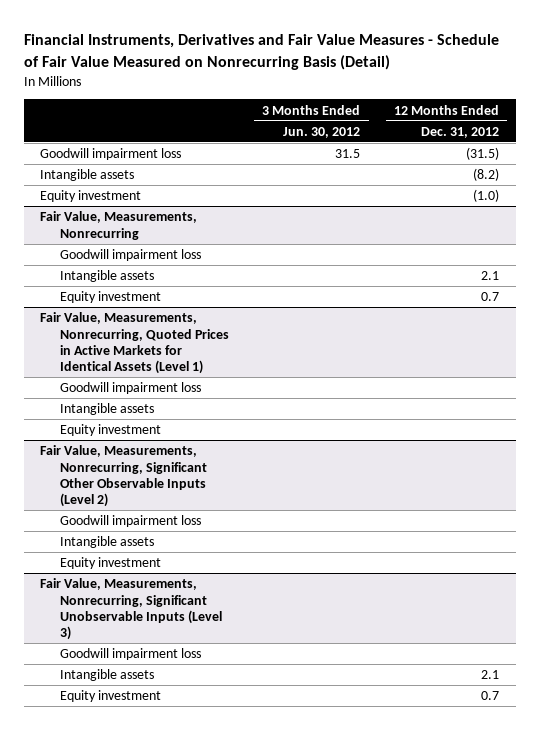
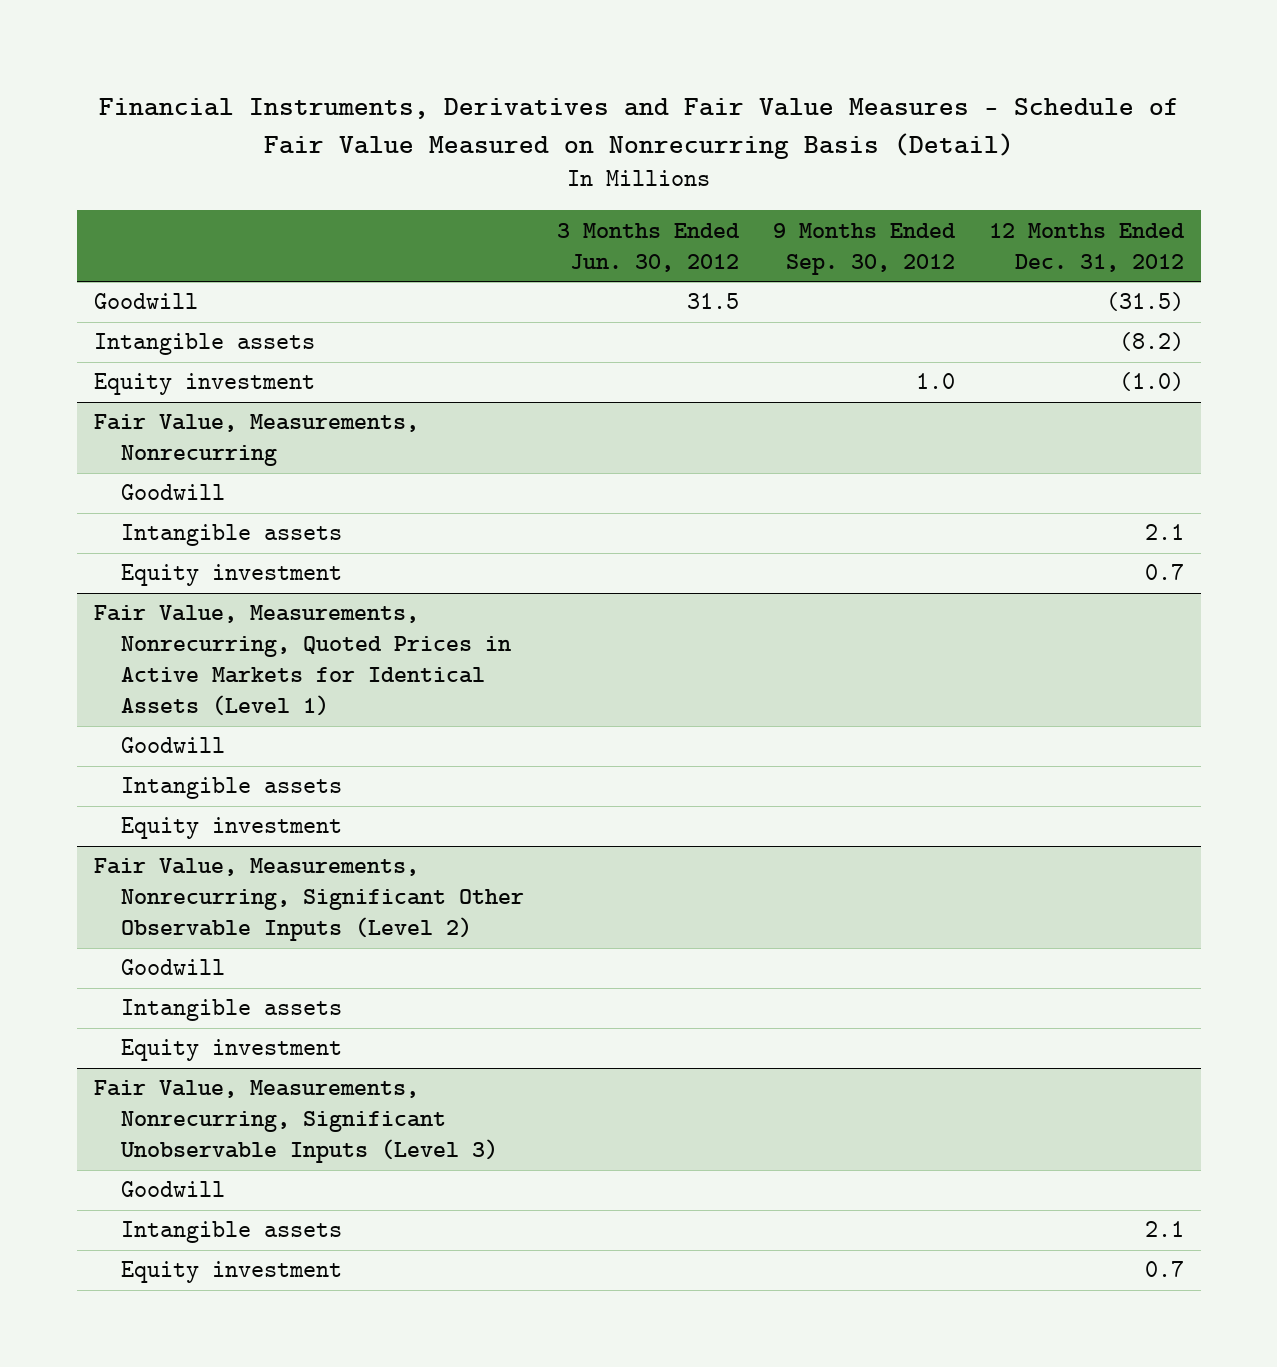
none -> [773,222,957,275] 9 Months Ended Sep. 30, 2012
[40,148,182,161] Goodwill impairment loss -> [93,293,198,310] Goodwill
[59,249,201,262] Goodwill impairment loss -> none
none -> [120,484,225,501] Goodwill
[59,382,201,395] Goodwill impairment loss -> none
none -> [120,737,225,754] Goodwill
[59,515,201,528] Goodwill impairment loss -> none
none -> [120,959,225,976] Goodwill
[59,648,201,661] Goodwill impairment loss -> none
none -> [120,1181,225,1198] Goodwill

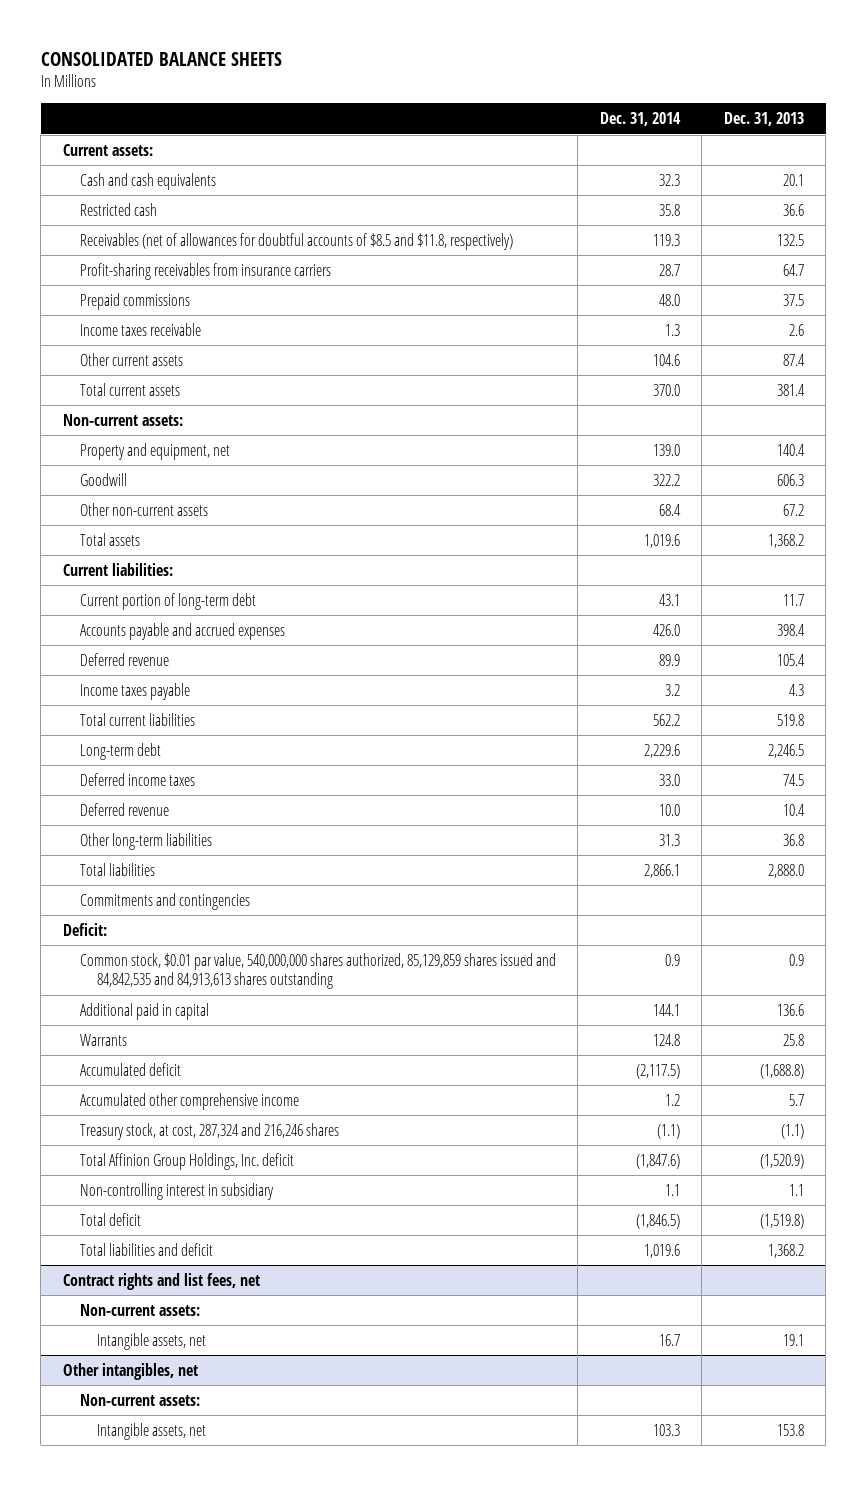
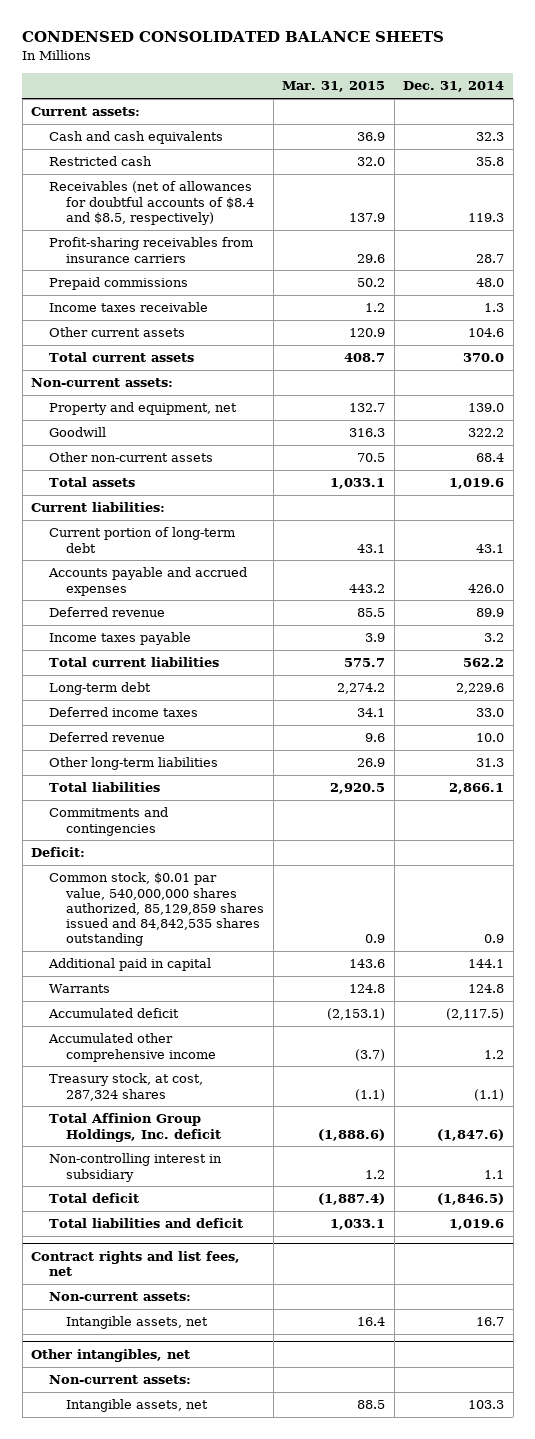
[40,51,282,66] CONSOLIDATED BALANCE SHEETS -> [22,31,445,43] CONDENSED CONSOLIDATED BALANCE SHEETS
[723,112,804,127] Dec. 31, 2013 -> none
none -> [282,81,386,93] Mar. 31, 2015
[80,232,514,250] Receivables (net of allowances for doubtful accounts of $8.5 and $11.8, respectively) -> [48,181,255,225] Receivables (net of allowances for doubtful accounts of $8.4 and $8.5, respectively)
[80,952,557,990] Common stock, $0.01 par value, 540,000,000 shares authorized, 85,129,859 shares issued and 84,842,535 and 84,913,613 shares outstanding -> [48,872,265,947] Common stock, $0.01 par value, 540,000,000 shares authorized, 85,129,859 shares issued and 84,842,535 shares outstanding
[80,1122,340,1140] Treasury stock, at cost, 287,324 and 216,246 shares -> [48,1073,203,1101] Treasury stock, at cost, 287,324 shares

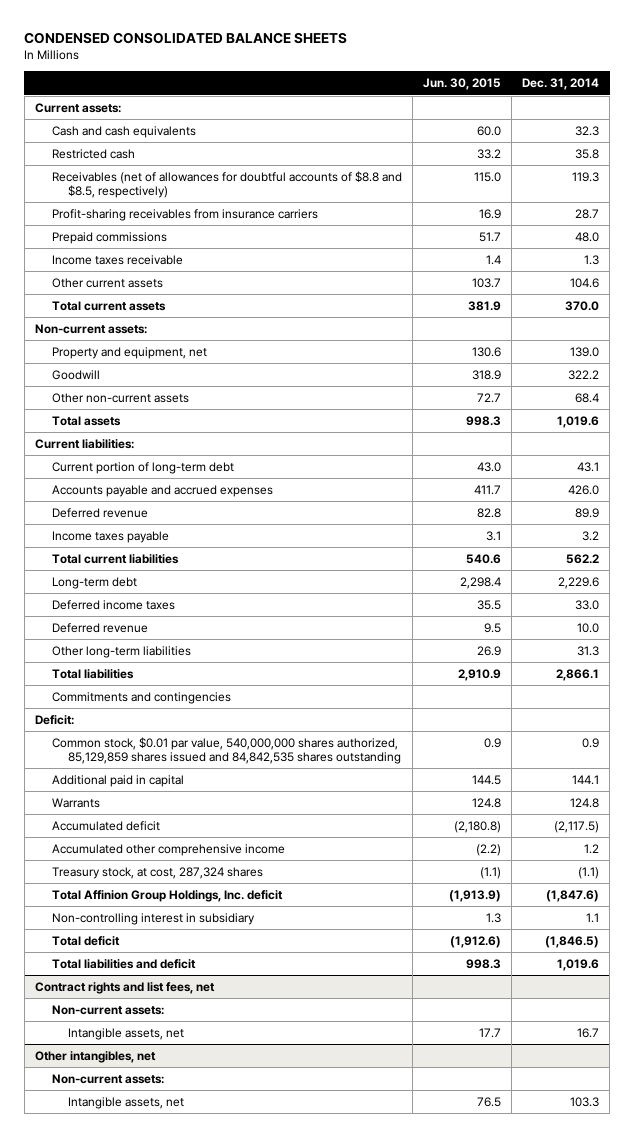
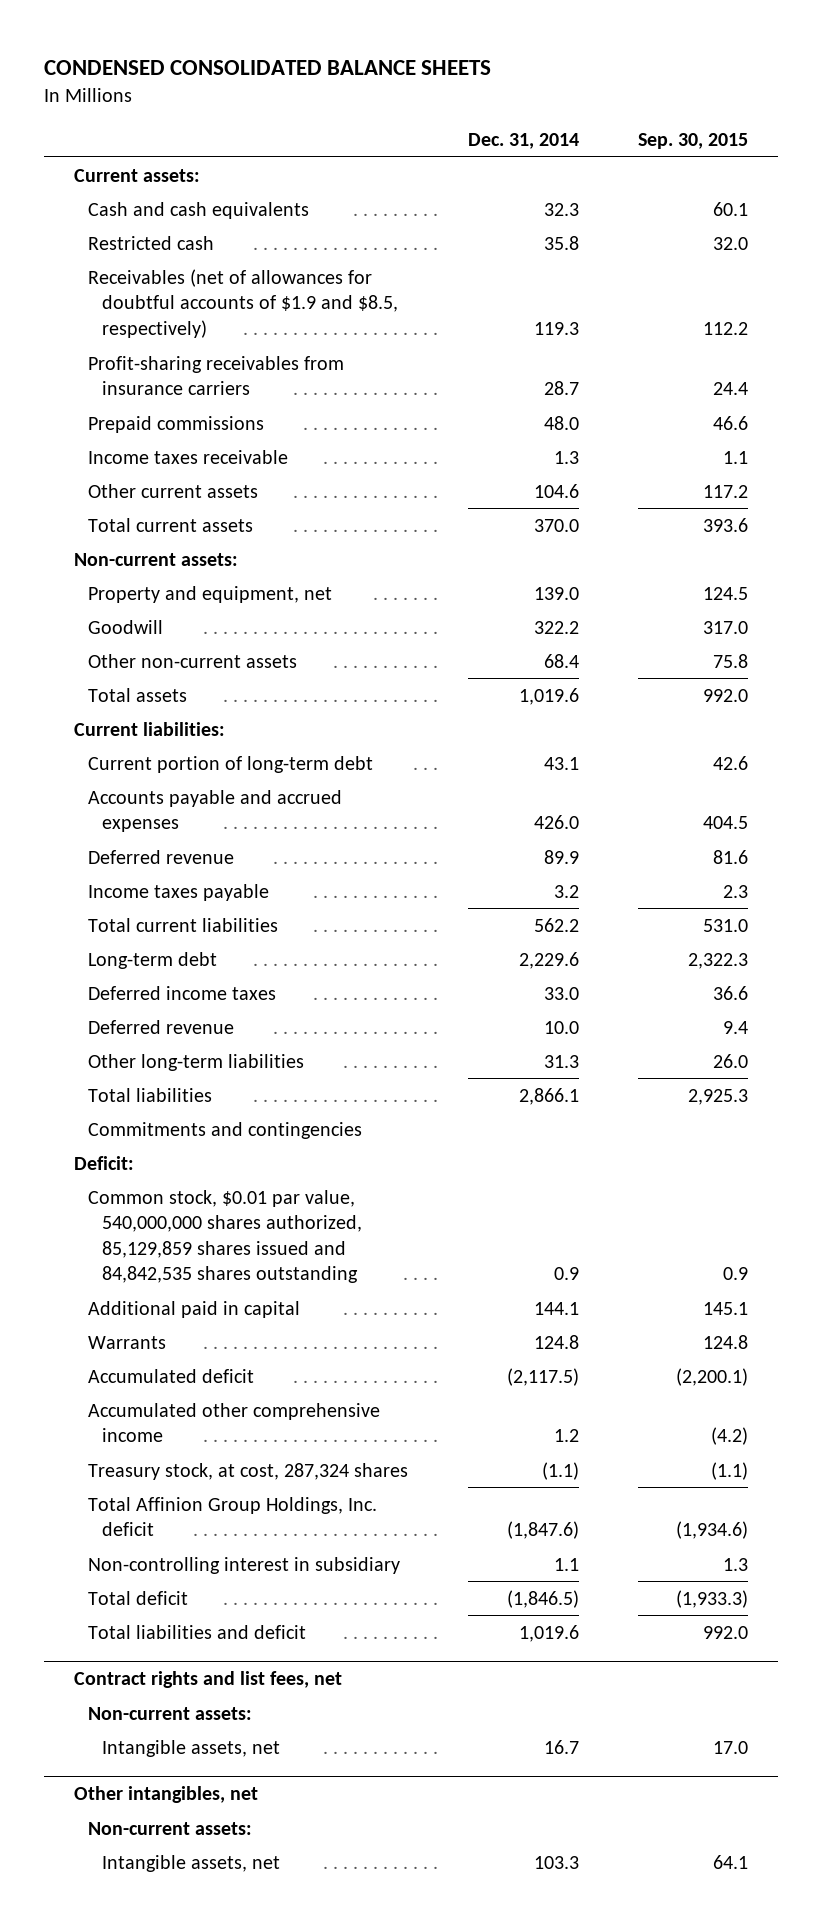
[422,78,501,91] Jun. 30, 2015 -> none
none -> [637,132,748,149] Sep. 30, 2015
[51,170,402,199] Receivables (net of allowances for doubtful accounts of $8.8 and $8.5, respectively) -> [88,268,399,338] Receivables (net of allowances for doubtful accounts of $1.9 and $8.5, respectively)

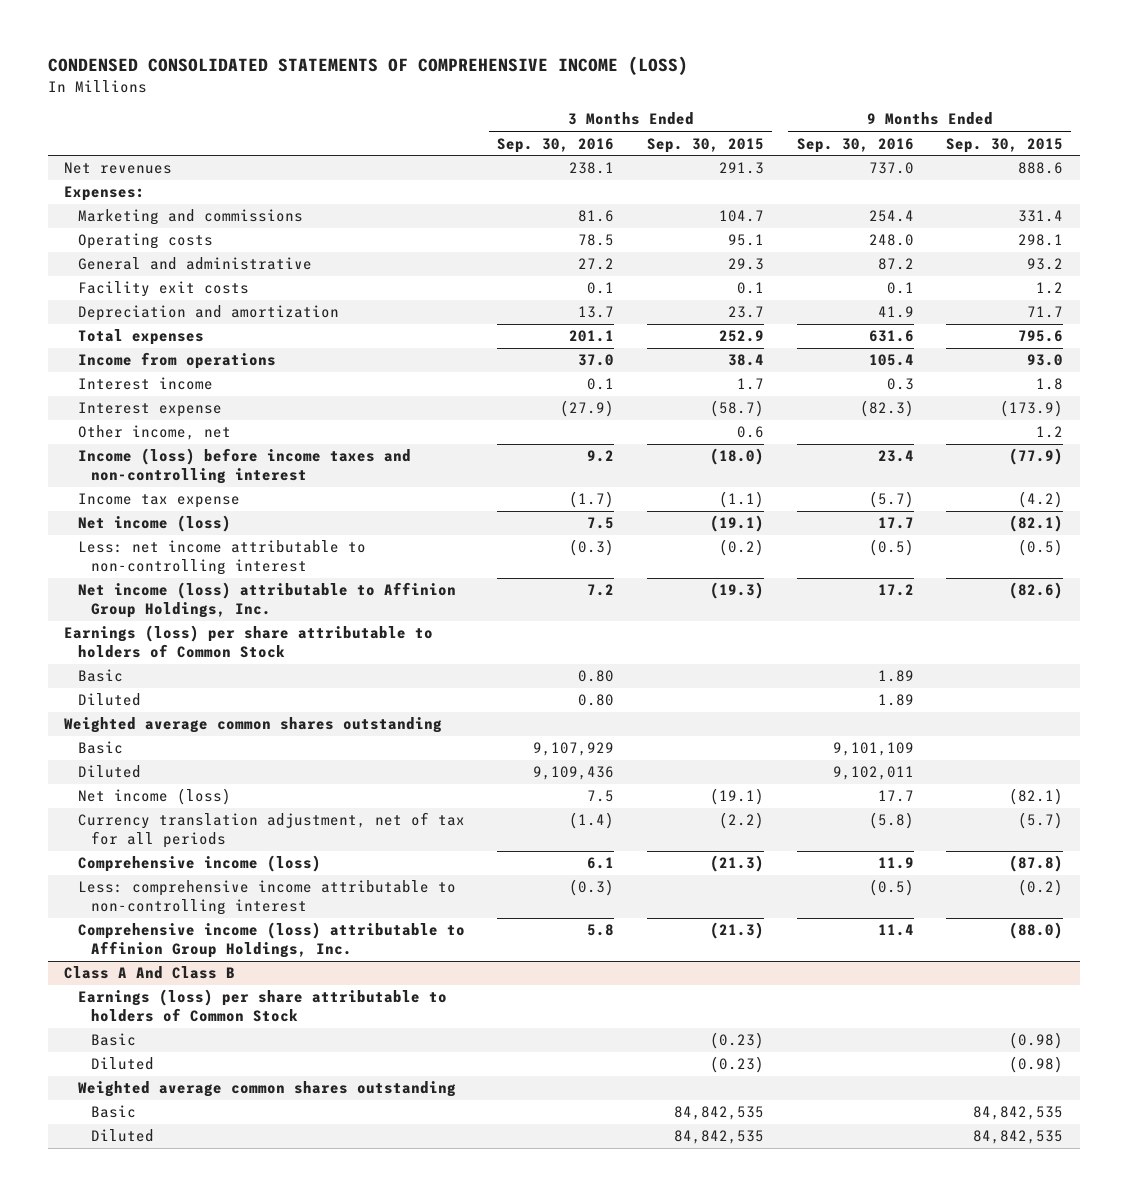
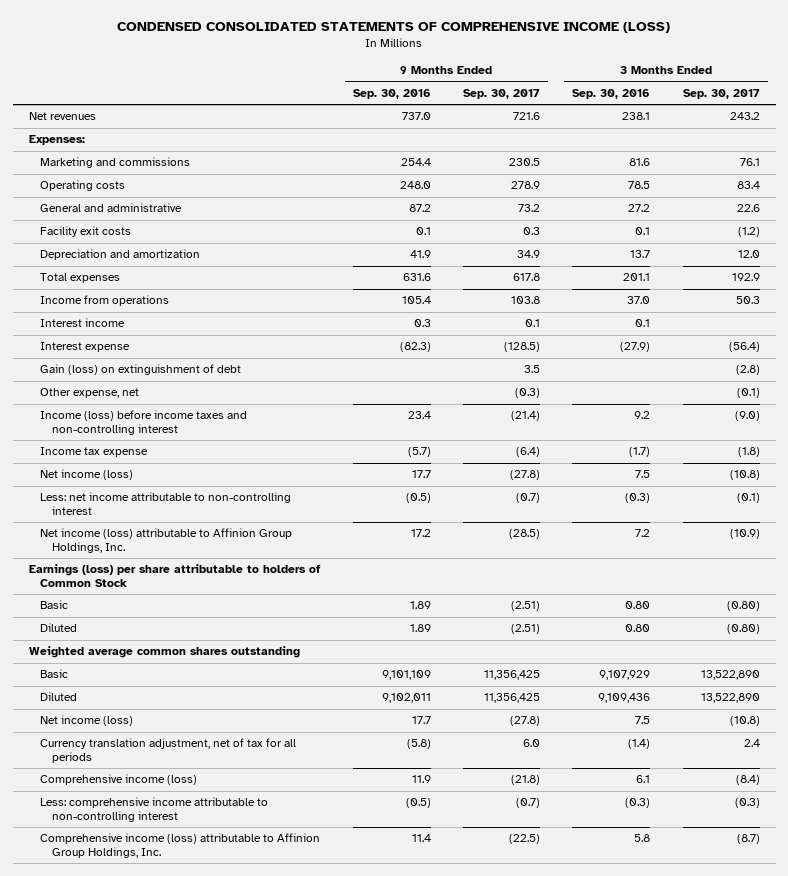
[646,137,764,153] Sep. 30, 2015 -> none
[946,137,1064,153] Sep. 30, 2015 -> none
none -> [463,88,541,99] Sep. 30, 2017
none -> [682,88,760,99] Sep. 30, 2017
none -> [40,364,242,376] Gain (loss) on extinguishment of debt
[77,425,231,441] Other income, net -> [40,388,140,399] Other expense, net
[64,966,236,980] Class A And Class B -> none
[77,989,447,1023] Earnings (loss) per share attributable to holders of Common Stock -> none
[90,1033,136,1047] Basic -> none
[90,1057,154,1071] Diluted -> none
[77,1081,456,1098] Weighted average common shares outstanding -> none
[90,1105,136,1119] Basic -> none
[90,1129,154,1143] Diluted -> none

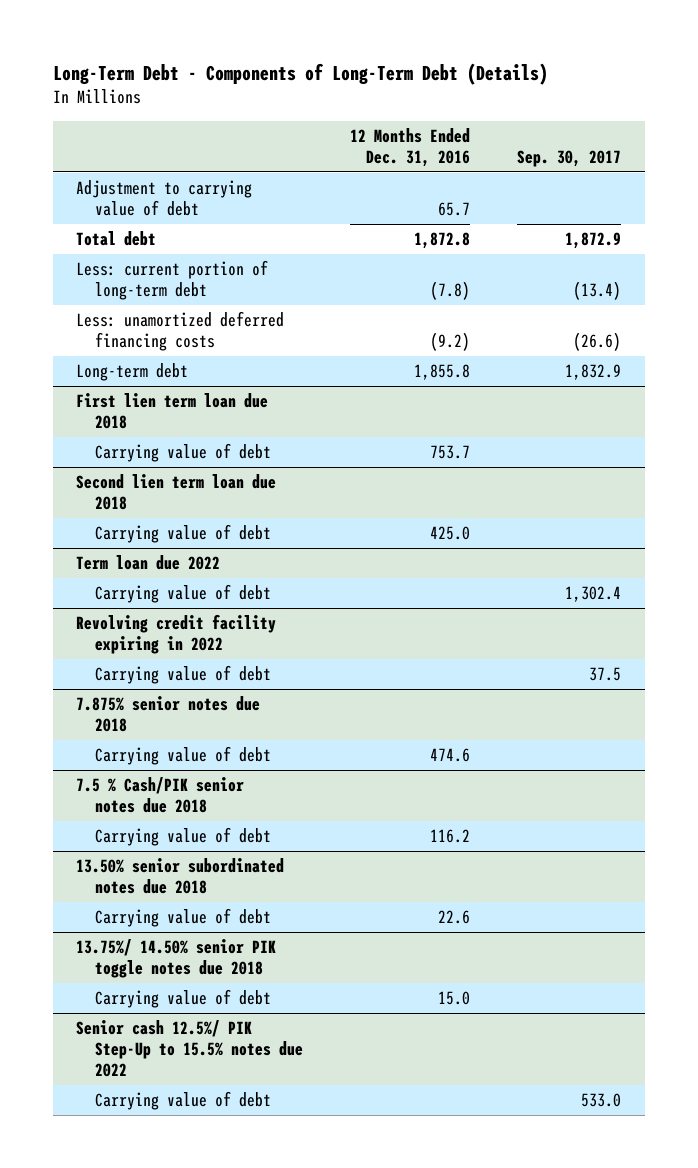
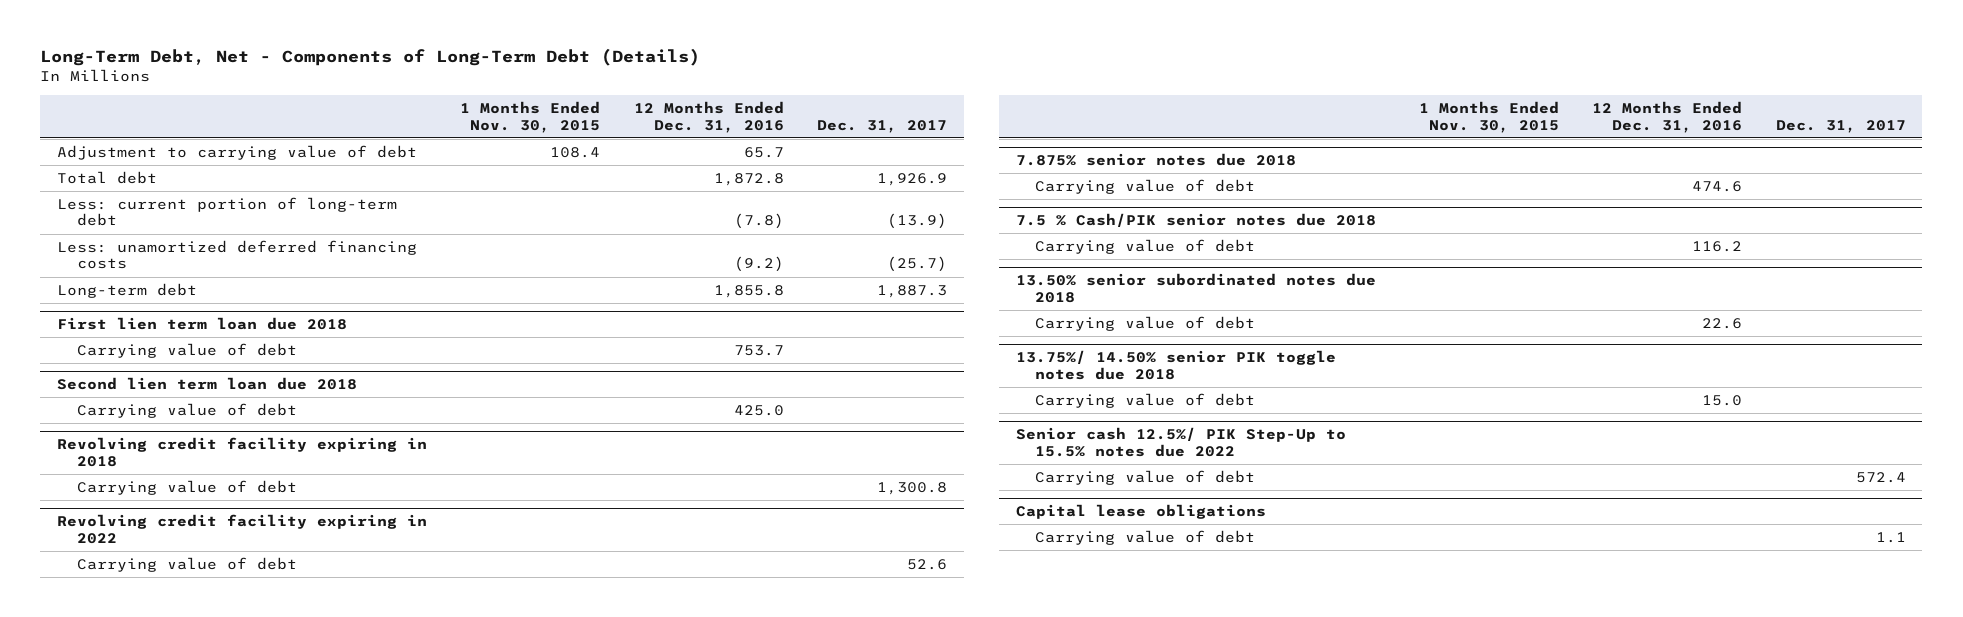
[52,62,548,85] Long-Term Debt - Components of Long-Term Debt (Details) -> [40,48,701,67] Long-Term Debt, Net - Components of Long-Term Debt (Details)
[517,149,622,167] Sep. 30, 2017 -> none
none -> [460,101,601,133] 1 Months Ended Nov. 30, 2015
none -> [817,119,948,133] Dec. 31, 2017
[76,555,221,571] Term loan due 2022 -> [57,437,428,467] Revolving credit facility expiring in 2018
none -> [1015,504,1266,520] Capital lease obligations
none -> [1035,529,1256,545] Carrying value of debt

